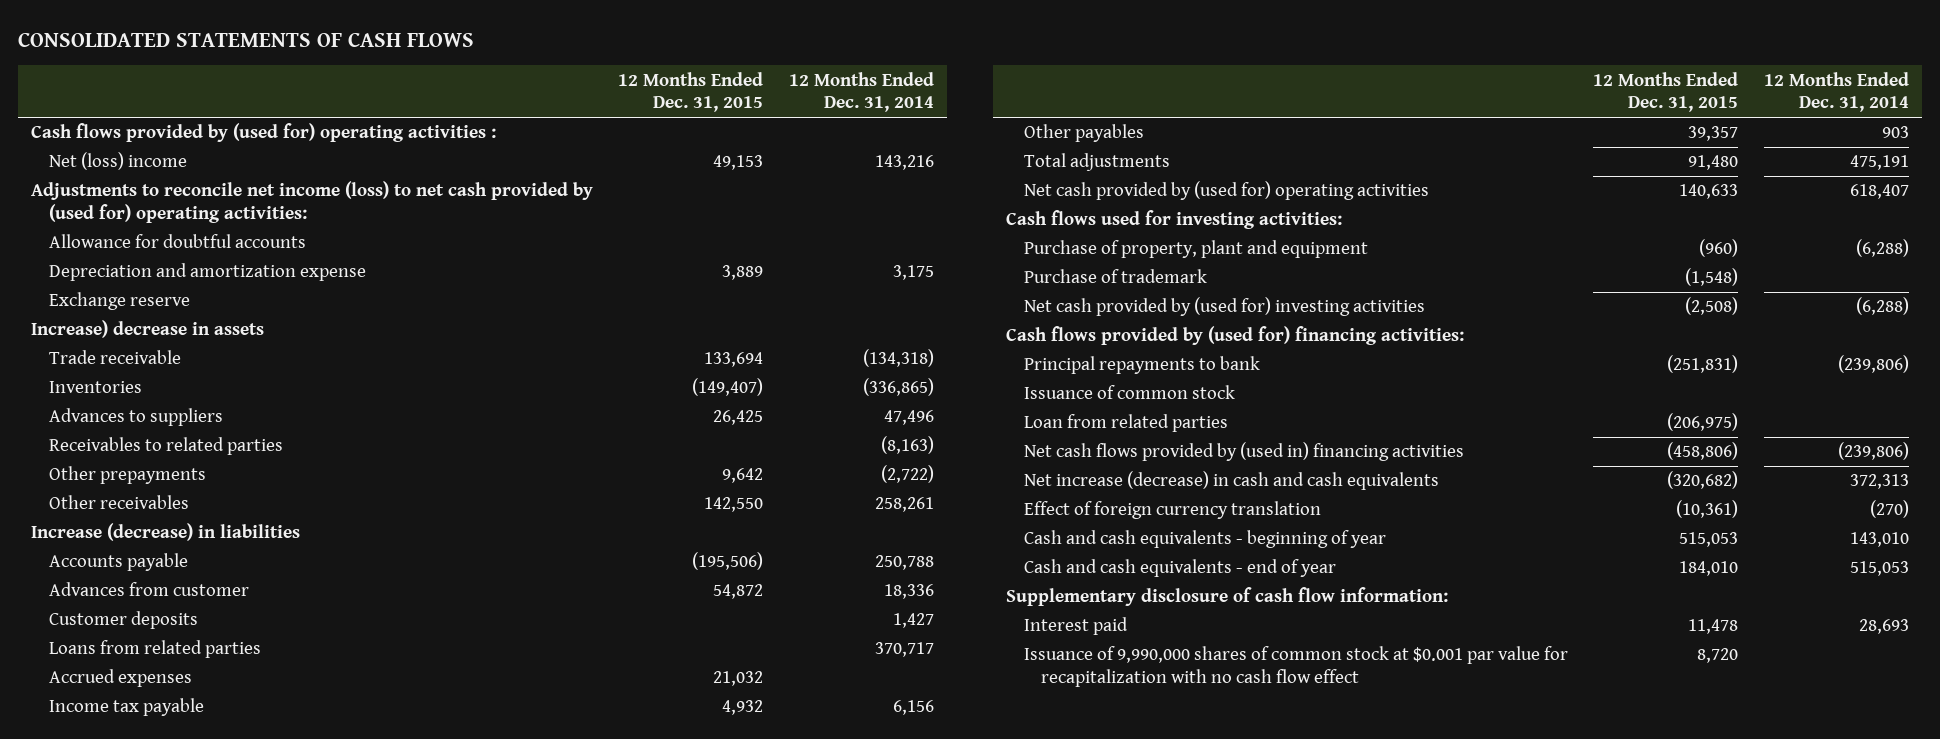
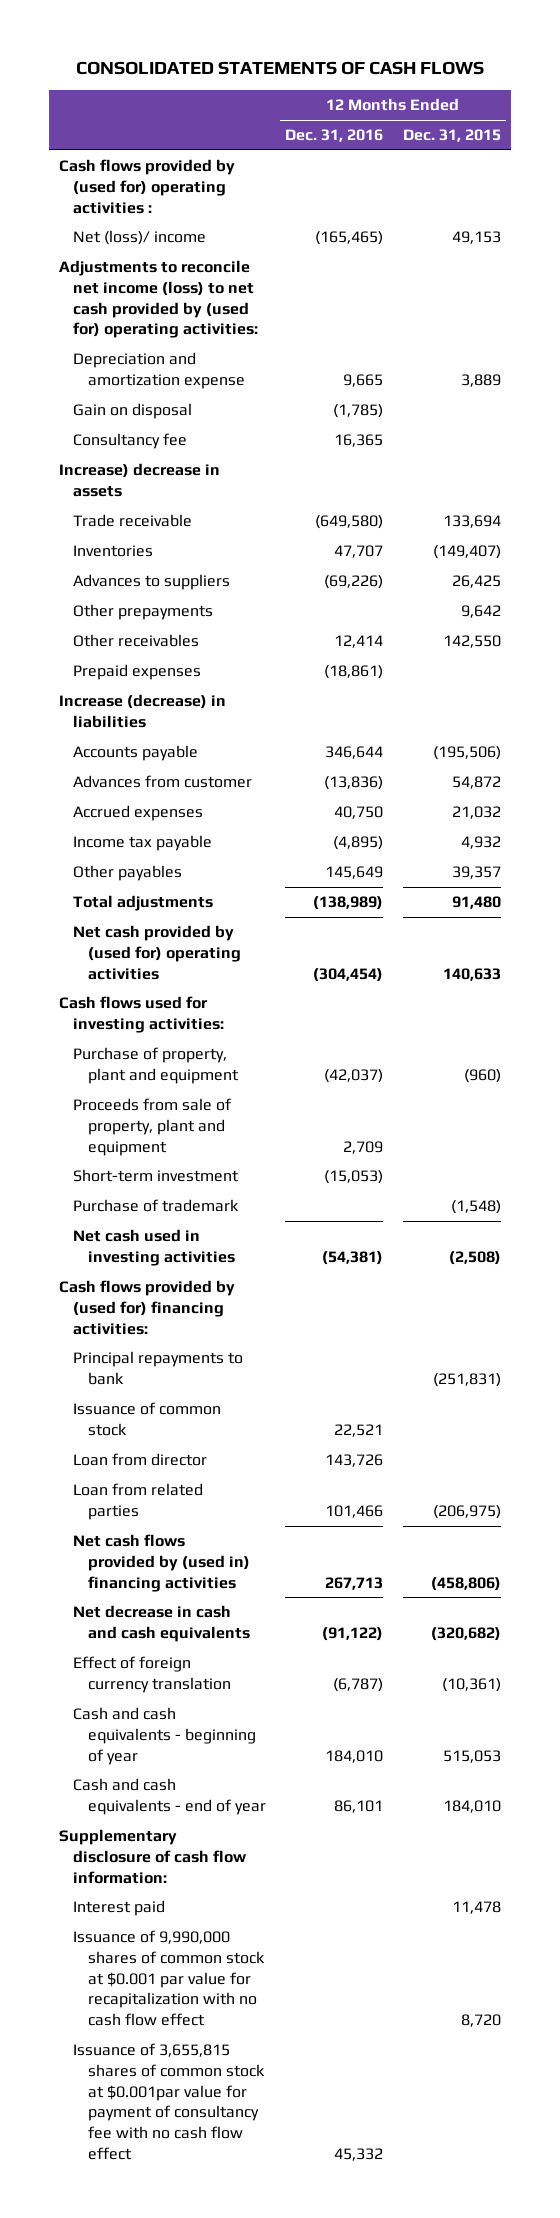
[788,71,934,113] 12 Months Ended Dec. 31, 2014 -> none
none -> [285,129,384,143] Dec. 31, 2016
[48,152,187,171] Net (loss) income -> [73,230,207,246] Net (loss)/ income
[48,234,306,249] Allowance for doubtful accounts -> none
[48,292,190,311] Exchange reserve -> none
none -> [73,403,193,420] Gain on disposal
none -> [73,433,188,450] Consultancy fee
[48,437,283,456] Receivables to related parties -> none
none -> [73,664,202,681] Prepaid expenses
[48,611,198,630] Customer deposits -> none
[48,640,261,659] Loans from related parties -> none
none -> [73,1098,233,1156] Proceeds from sale of property, plant and equipment
none -> [73,1169,240,1183] Short-term investment
[1023,297,1425,317] Net cash provided by (used for) investing activities -> [73,1229,235,1266] Net cash used in investing activities
none -> [73,1453,208,1467] Loan from director
[1023,471,1439,491] Net increase (decrease) in cash and cash equivalents -> [73,1605,250,1642] Net decrease in cash and cash equivalents
none -> [73,2043,265,2160] Issuance of 3,655,815 shares of common stock at $0.001par value for payment of consultancy fee with no cash flow effect

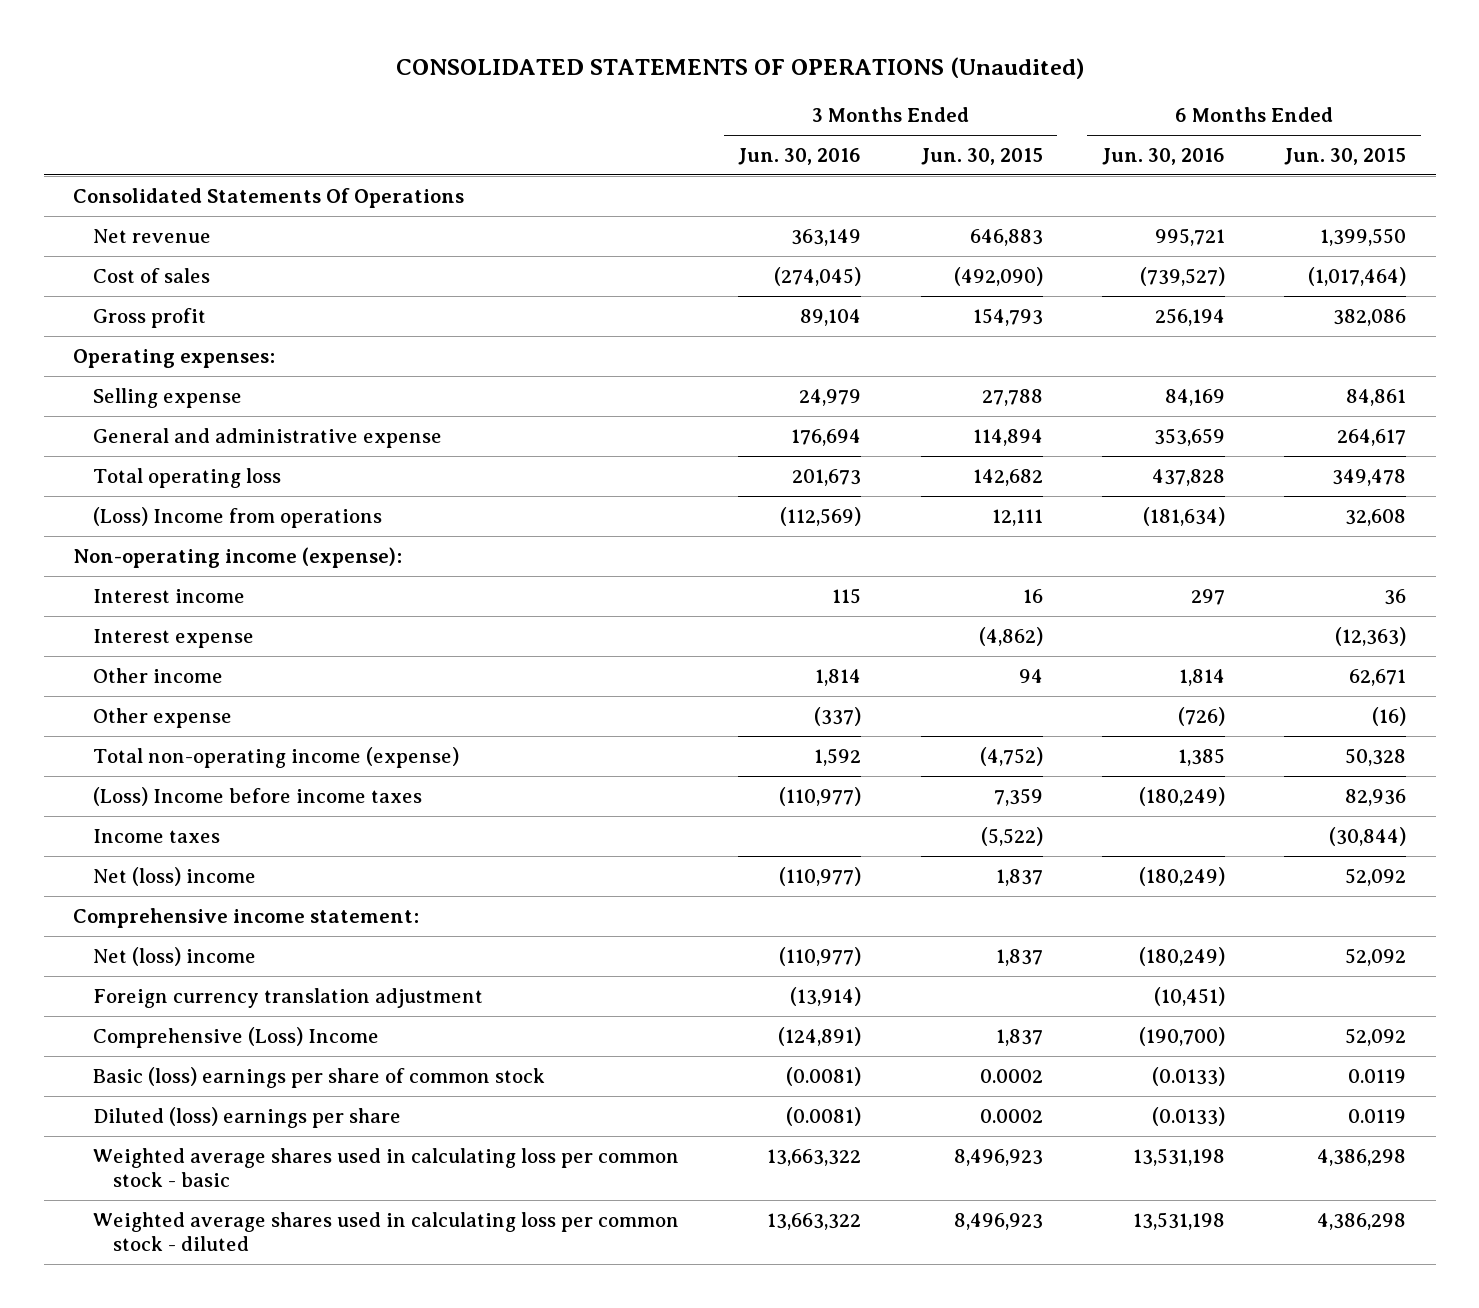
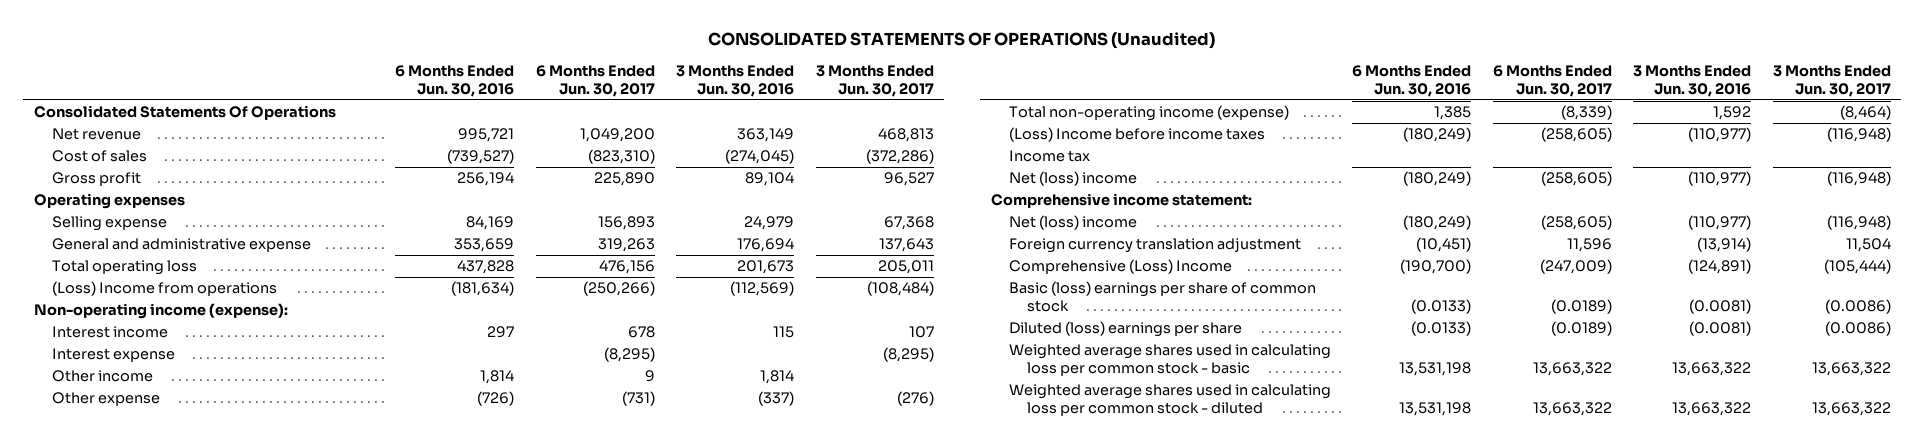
[920,148,1043,166] Jun. 30, 2015 -> none
[1283,148,1406,166] Jun. 30, 2015 -> none
none -> [535,64,655,97] 6 Months Ended Jun. 30, 2017
none -> [815,64,934,97] 3 Months Ended Jun. 30, 2017
[73,348,276,368] Operating expenses: -> [33,193,185,210] Operating expenses
[93,828,221,843] Income taxes -> [1009,150,1091,163] Income tax

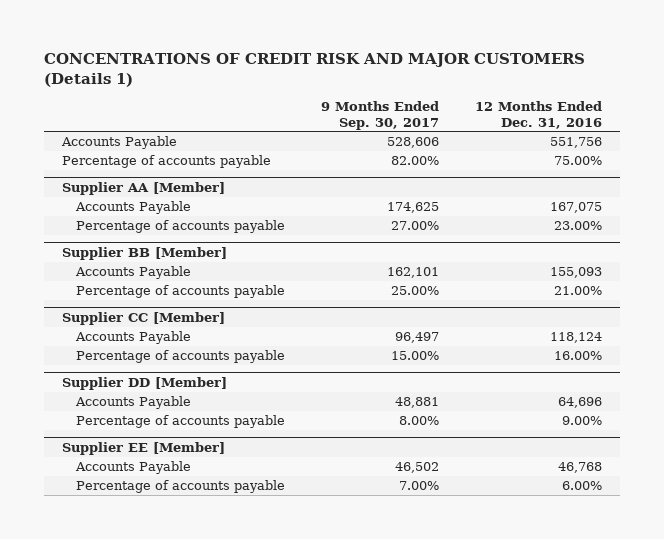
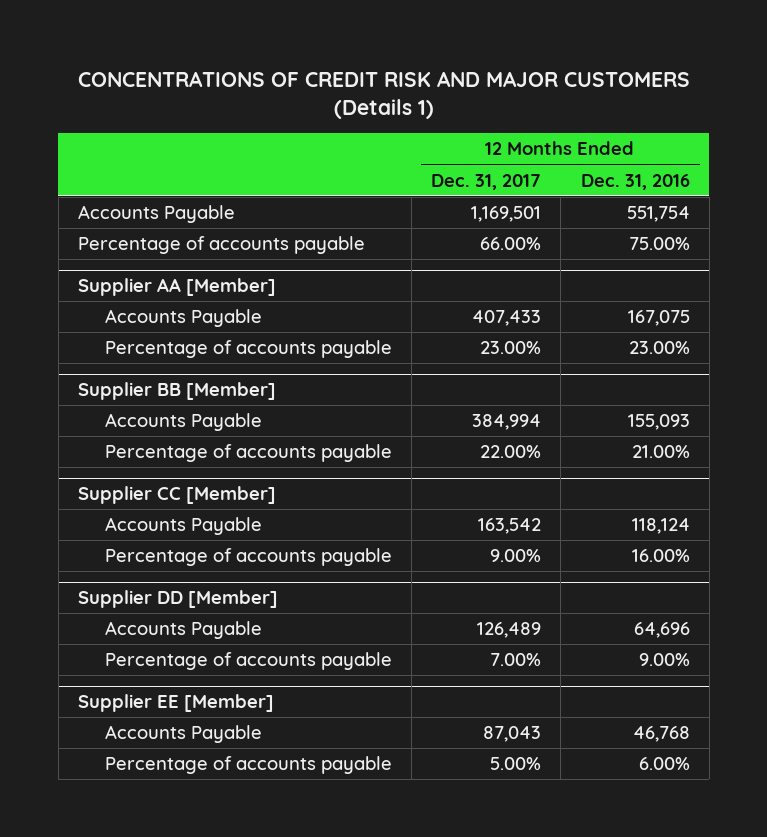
[321,100,440,130] 9 Months Ended Sep. 30, 2017 -> none
none -> [431,173,542,190] Dec. 31, 2017
[550,137,603,149] 551,756 -> [626,206,690,223] 551,754

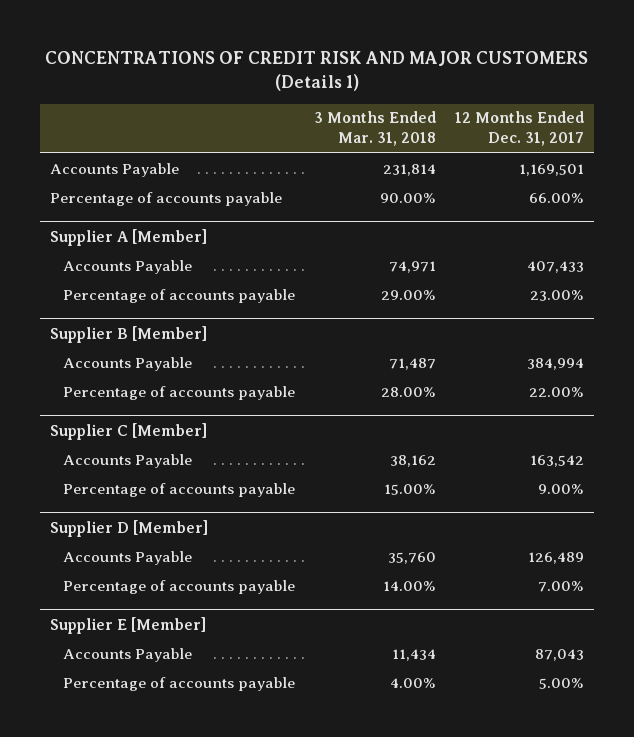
[580,173,690,190] Dec. 31, 2016 -> none
none -> [314,111,437,147] 3 Months Ended Mar. 31, 2018
[77,278,276,297] Supplier AA [Member] -> [49,228,207,246] Supplier A [Member]
[77,382,276,401] Supplier BB [Member] -> [49,325,207,343] Supplier B [Member]
[77,486,276,505] Supplier CC [Member] -> [49,422,207,440] Supplier C [Member]
[77,590,278,609] Supplier DD [Member] -> [49,519,208,537] Supplier D [Member]
[77,694,274,713] Supplier EE [Member] -> [49,616,206,634] Supplier E [Member]

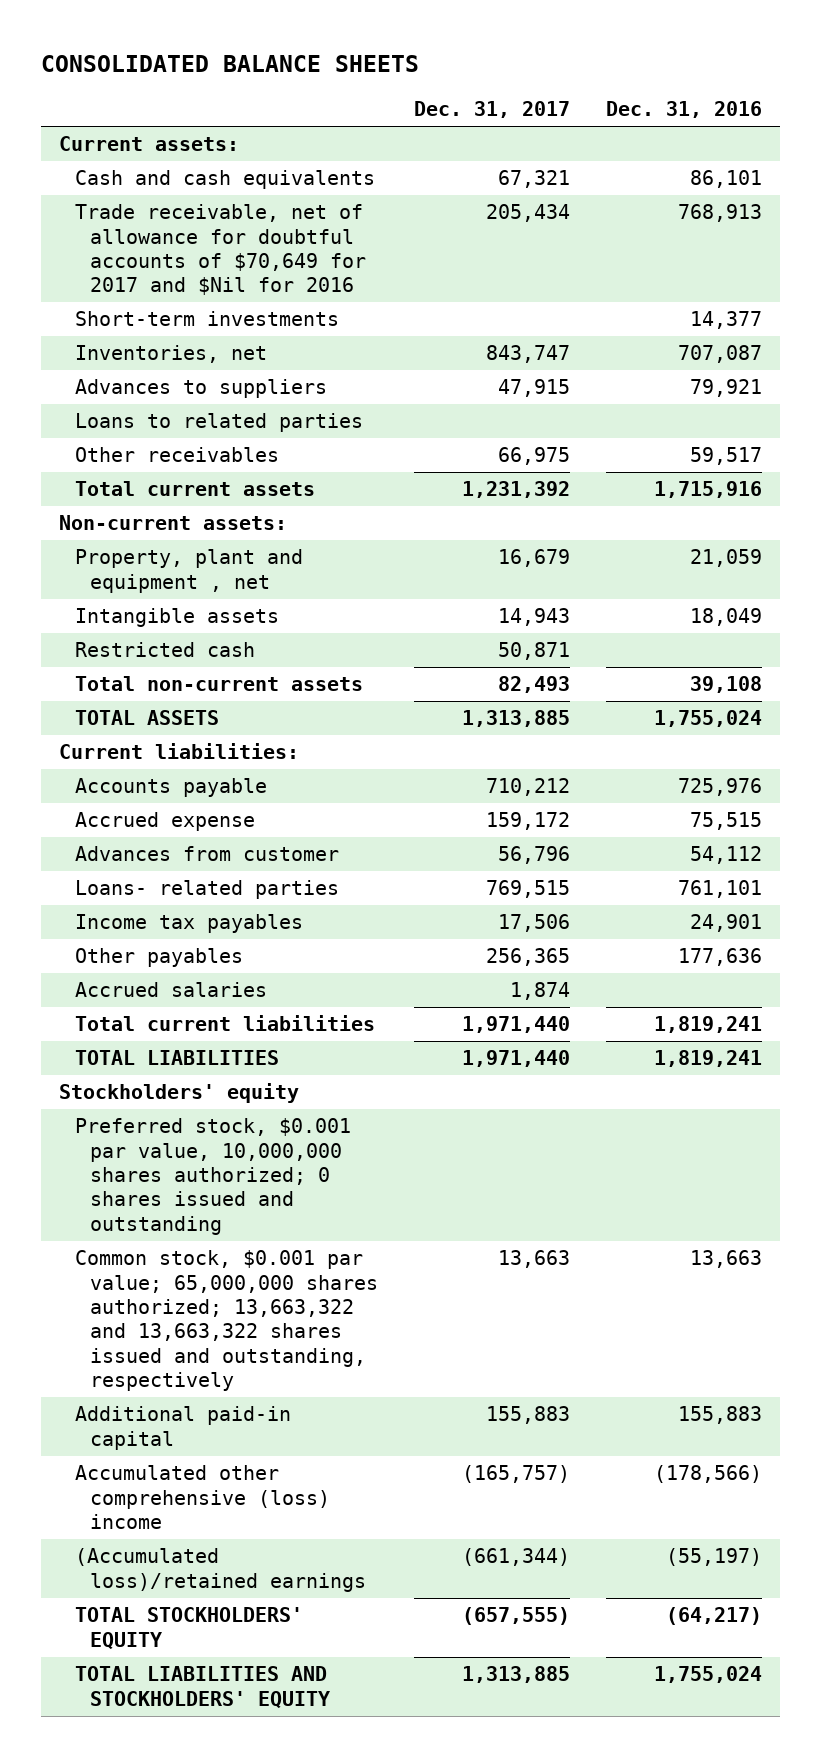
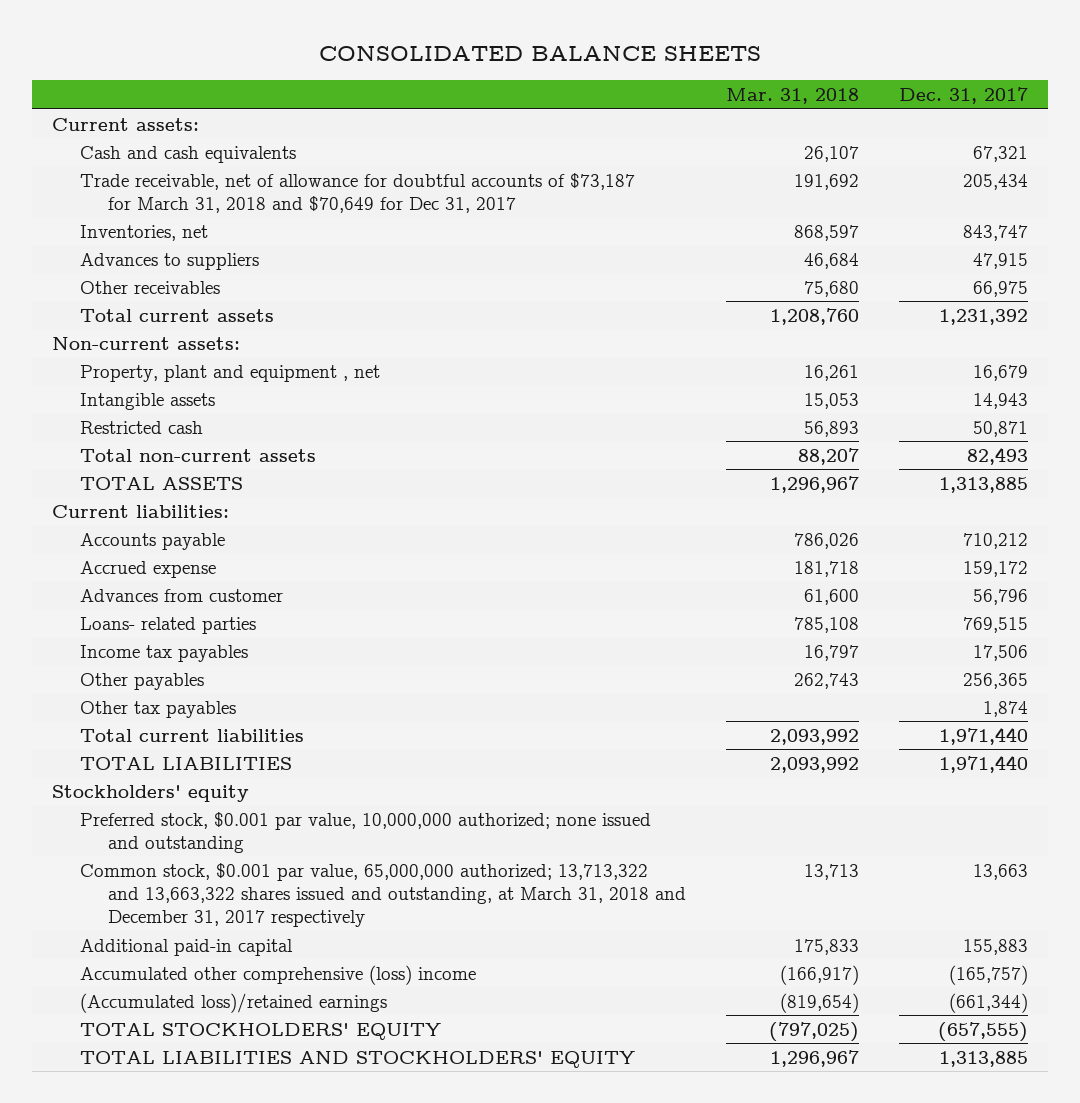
[606,101,763,119] Dec. 31, 2016 -> none
none -> [726,88,860,105] Mar. 31, 2018
[74,311,339,327] Short-term investments -> none
[74,204,367,296] Trade receivable, net of allowance for doubtful accounts of $70,649 for 2017 and $Nil for 2016 -> [80,172,636,213] Trade receivable, net of allowance for doubtful accounts of $73,187 for March 31, 2018 and $70,649 for Dec 31, 2017
[74,413,363,433] Loans to related parties -> none
[74,982,267,998] Accrued salaries -> [80,700,237,718] Other tax payables
[74,1118,351,1235] Preferred stock, $0.001 par value, 10,000,000 shares authorized; 0 shares issued and outstanding -> [80,811,652,853] Preferred stock, $0.001 par value, 10,000,000 authorized; none issued and outstanding
[74,1250,379,1392] Common stock, $0.001 par value; 65,000,000 shares authorized; 13,663,322 and 13,663,322 shares issued and outstanding, respectively -> [80,862,687,928] Common stock, $0.001 par value, 65,000,000 authorized; 13,713,322 and 13,663,322 shares issued and outstanding, at March 31, 2018 and December 31, 2017 respectively

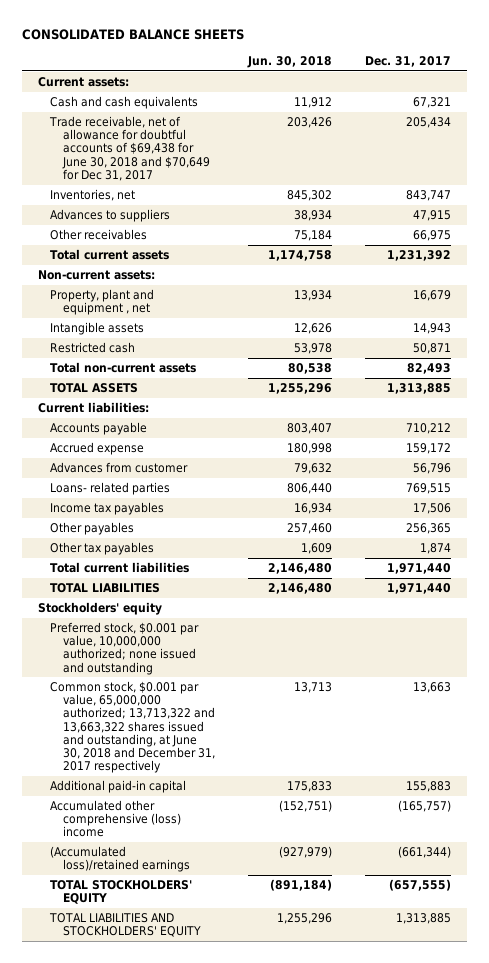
[726,88,860,105] Mar. 31, 2018 -> none
none -> [246,55,332,68] Jun. 30, 2018
[80,172,636,213] Trade receivable, net of allowance for doubtful accounts of $73,187 for March 31, 2018 and $70,649 for Dec 31, 2017 -> [49,116,210,181] Trade receivable, net of allowance for doubtful accounts of $69,438 for June 30, 2018 and $70,649 for Dec 31, 2017
[80,862,687,928] Common stock, $0.001 par value, 65,000,000 authorized; 13,713,322 and 13,663,322 shares issued and outstanding, at March 31, 2018 and December 31, 2017 respectively -> [50,681,215,774] Common stock, $0.001 par value, 65,000,000 authorized; 13,713,322 and 13,663,322 shares issued and outstanding, at June 30, 2018 and December 31, 2017 respectively

